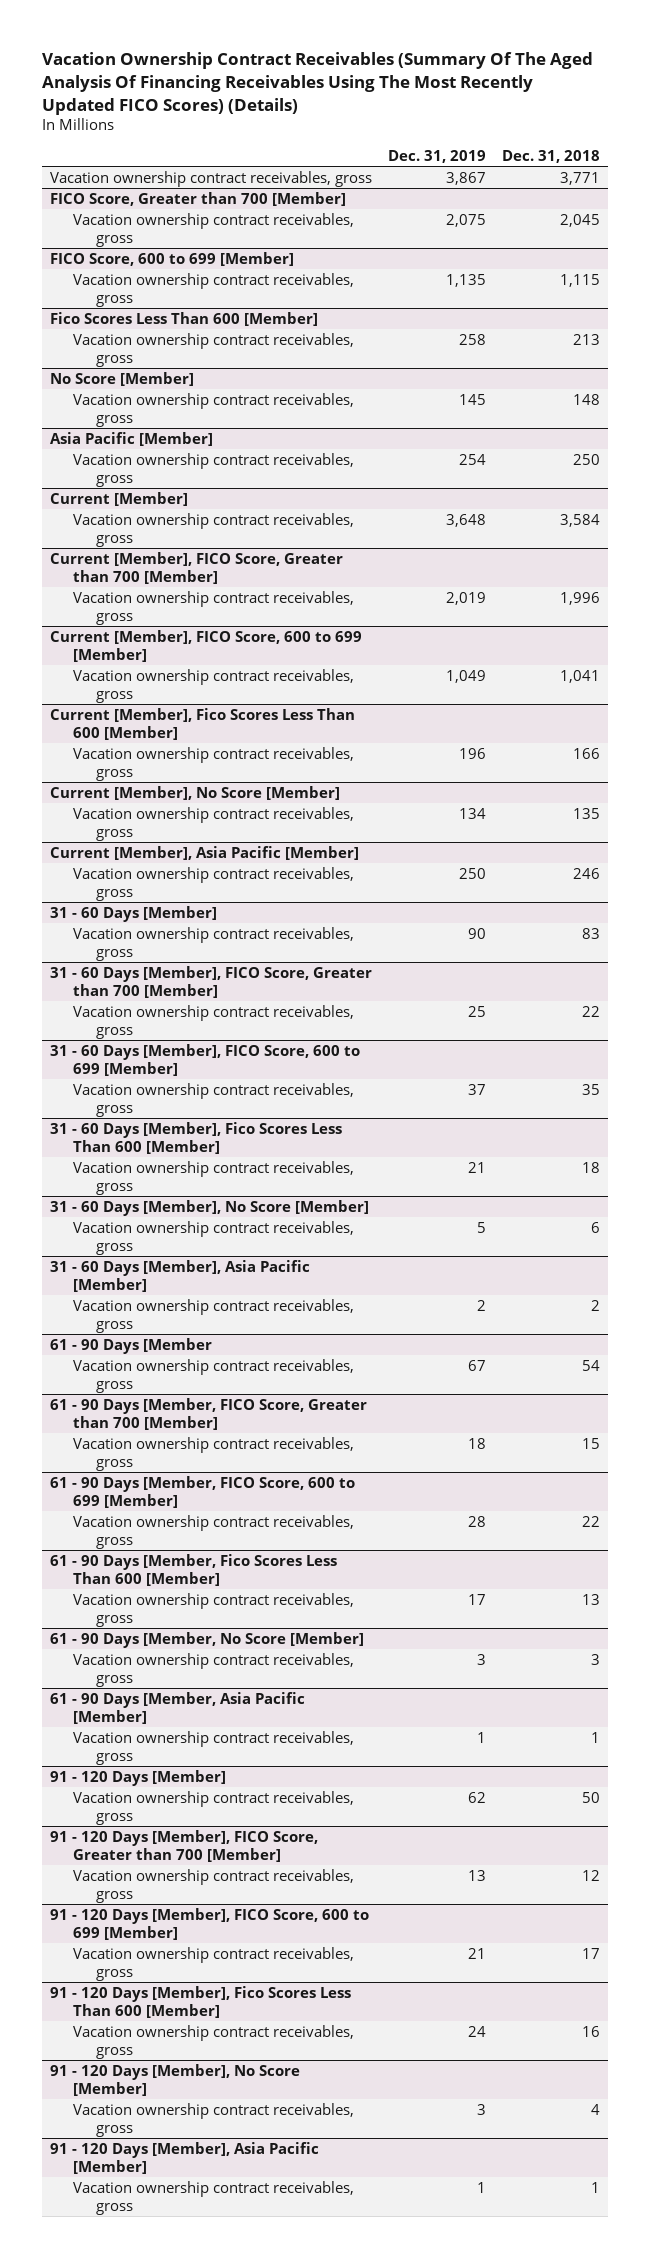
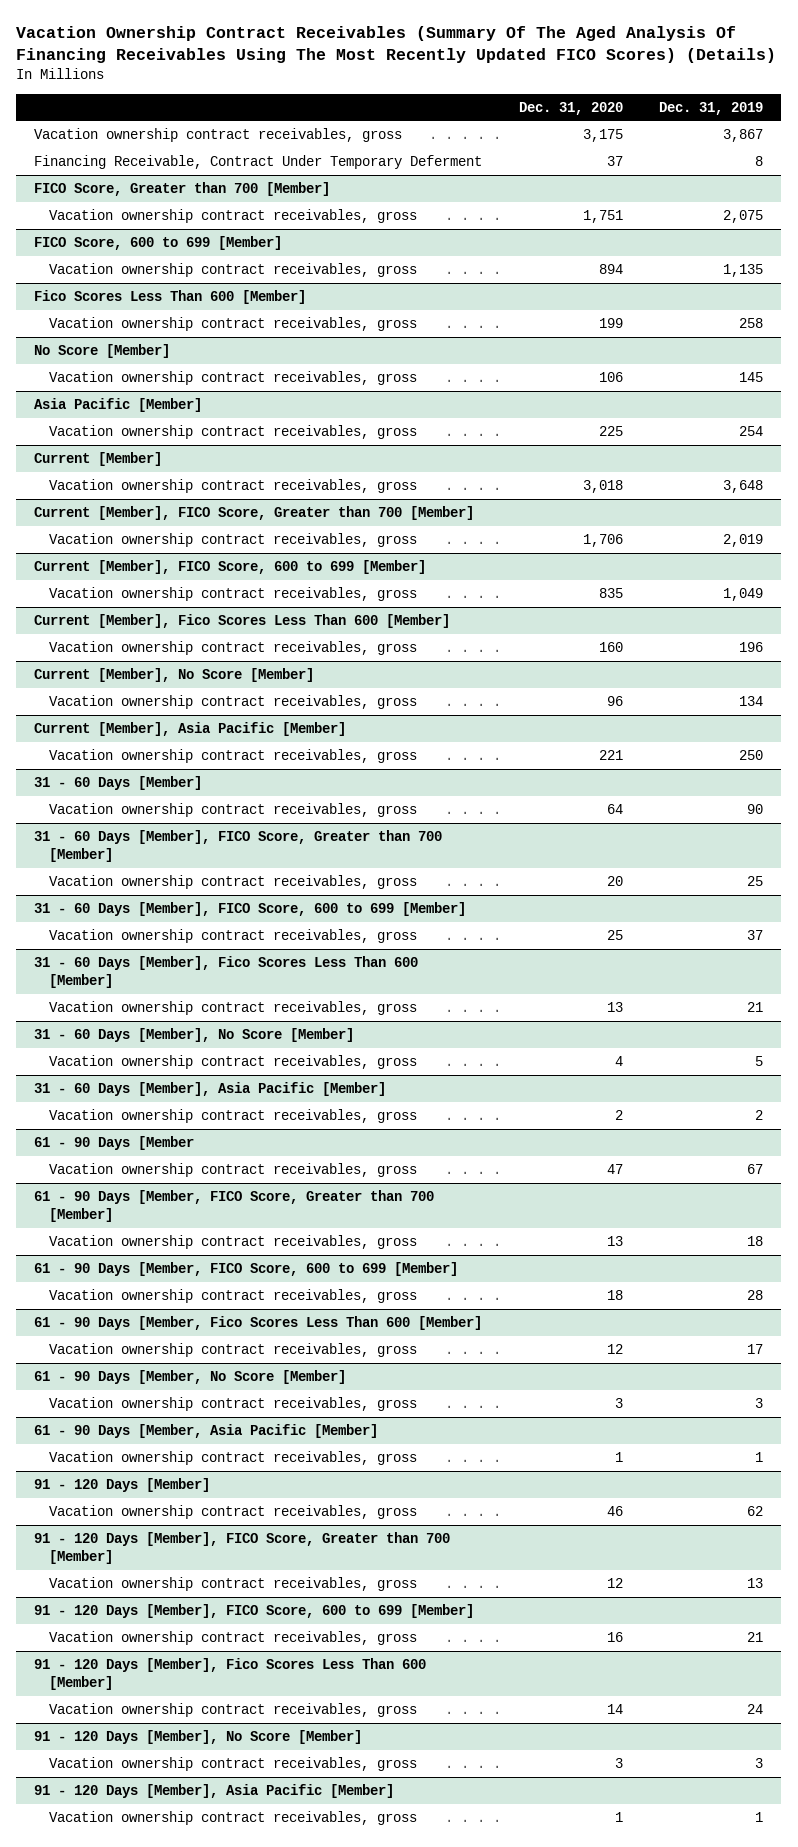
[502,149,601,163] Dec. 31, 2018 -> none
none -> [518,101,623,115] Dec. 31, 2020
none -> [34,154,483,169] Financing Receivable, Contract Under Temporary Deferment

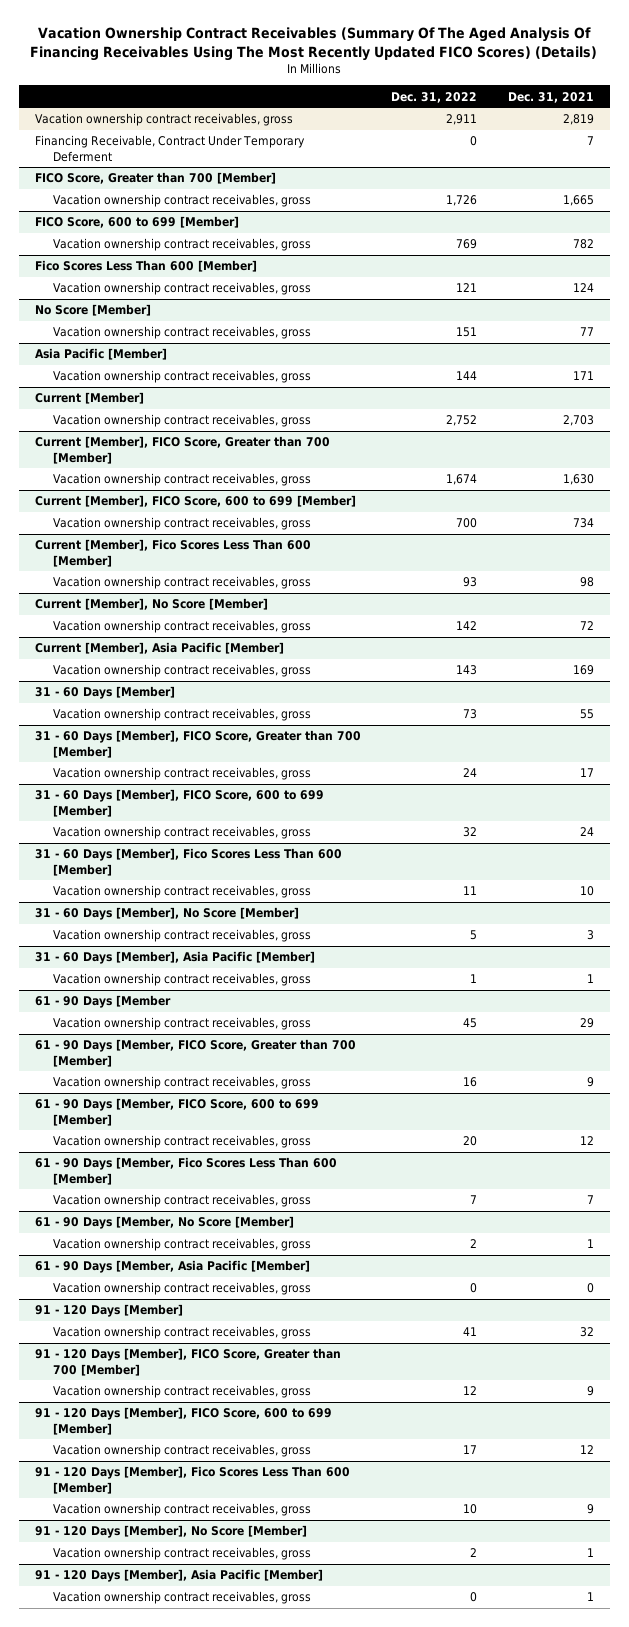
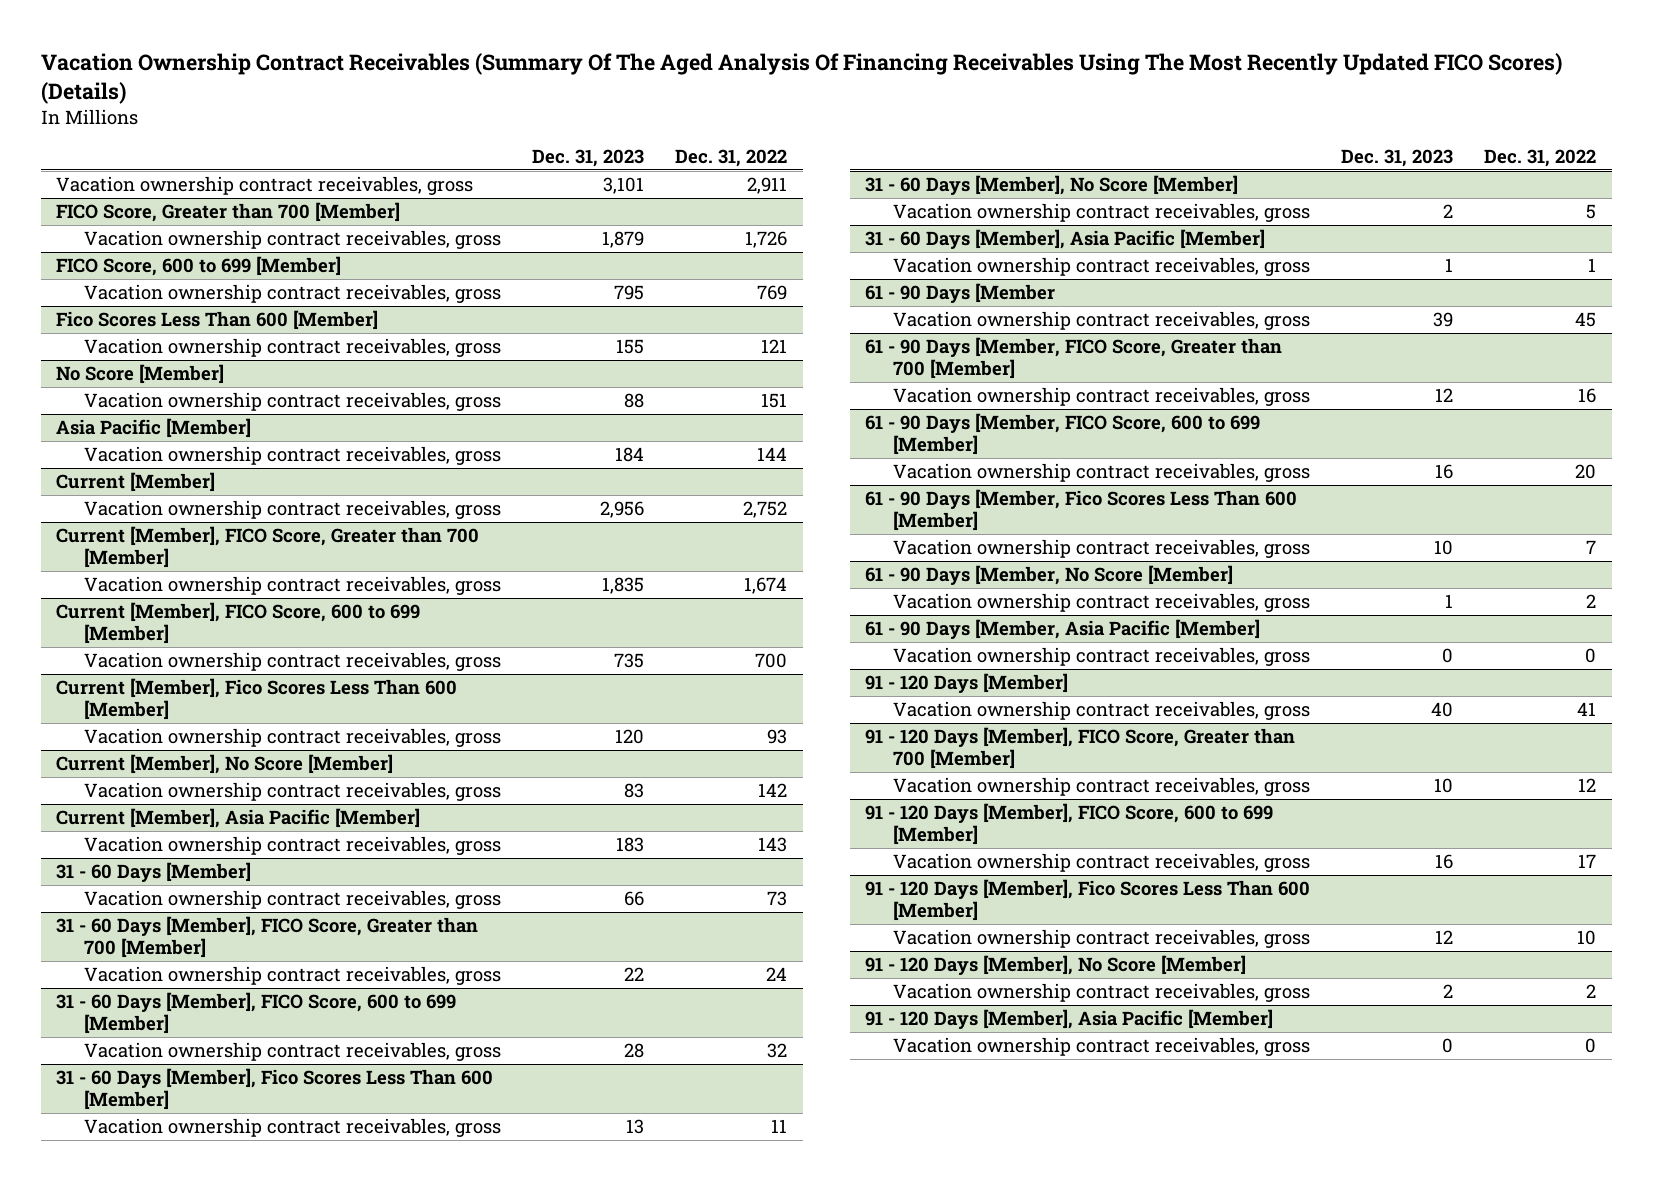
[508,91,595,103] Dec. 31, 2021 -> none
none -> [532,149,645,168] Dec. 31, 2023
[34,135,305,162] Financing Receivable, Contract Under Temporary Deferment -> none

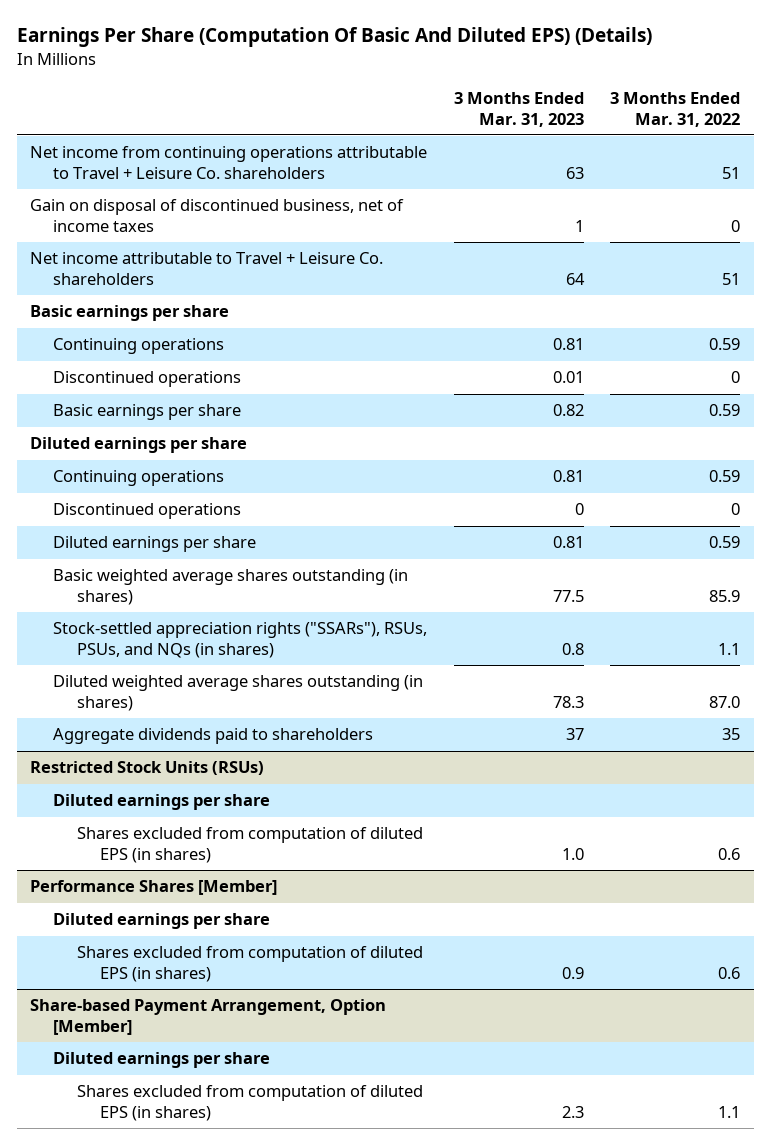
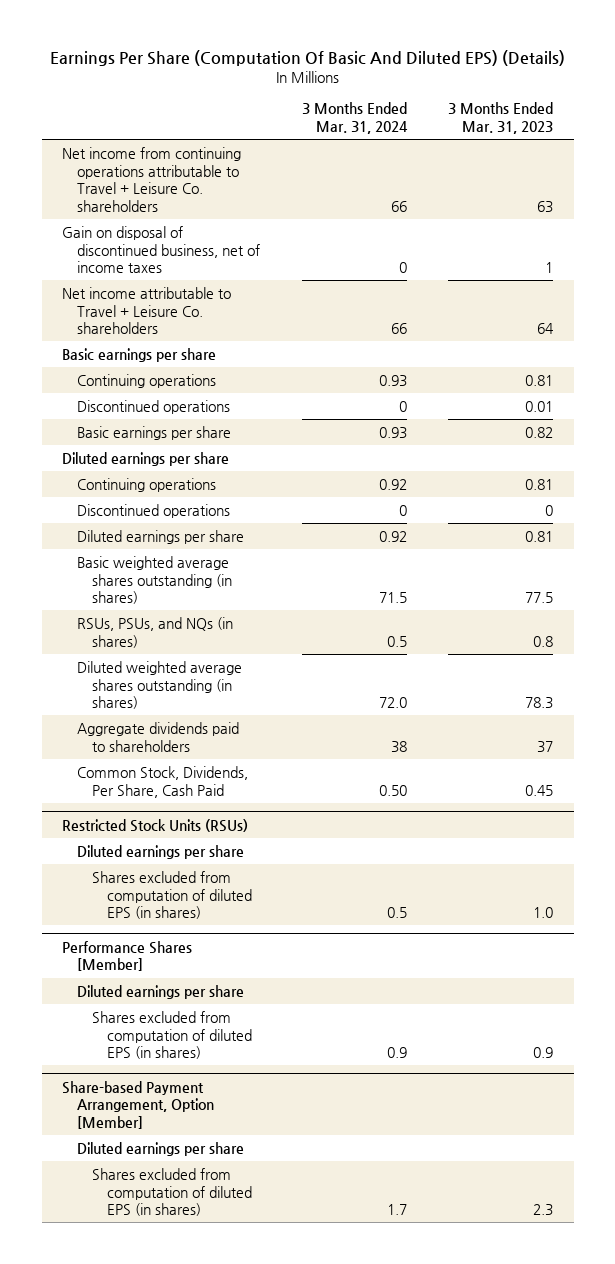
[610,91,741,127] 3 Months Ended Mar. 31, 2022 -> none
none -> [301,102,408,135] 3 Months Ended Mar. 31, 2024
[53,622,428,659] Stock-settled appreciation rights ("SSARs"), RSUs, PSUs, and NQs (in shares) -> [77,616,234,648] RSUs, PSUs, and NQs (in shares)
none -> [77,765,249,798] Common Stock, Dividends, Per Share, Cash Paid

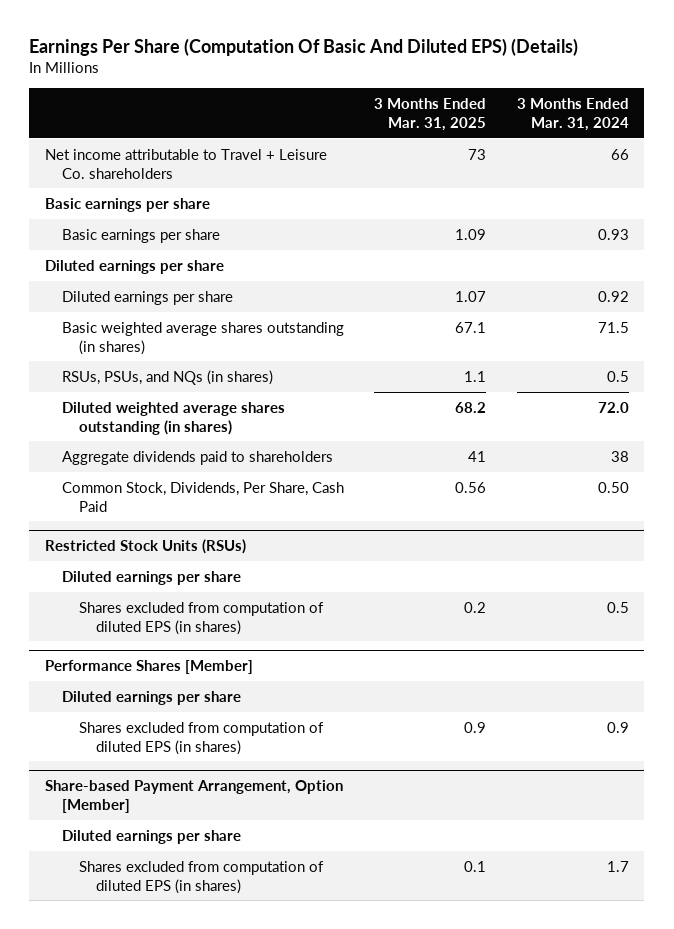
[448,102,554,135] 3 Months Ended Mar. 31, 2023 -> none
none -> [374,97,487,131] 3 Months Ended Mar. 31, 2025
[62,146,242,213] Net income from continuing operations attributable to Travel + Leisure Co. shareholders -> none
[62,225,261,274] Gain on disposal of discontinued business, net of income taxes -> none
[77,373,217,388] Continuing operations -> none
[77,399,231,414] Discontinued operations -> none
[77,477,217,492] Continuing operations -> none
[77,503,231,518] Discontinued operations -> none

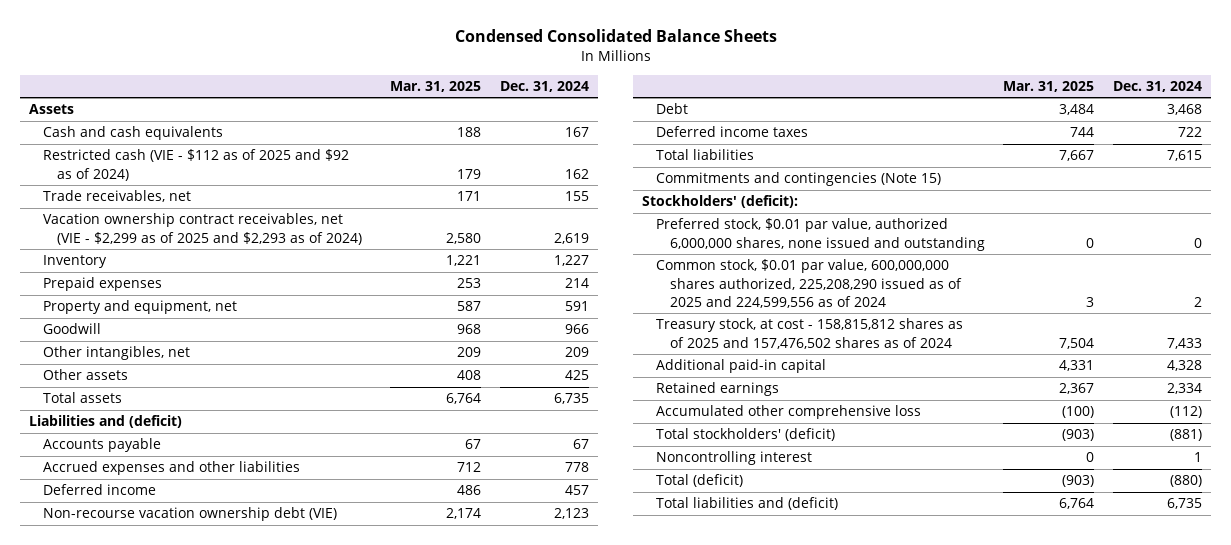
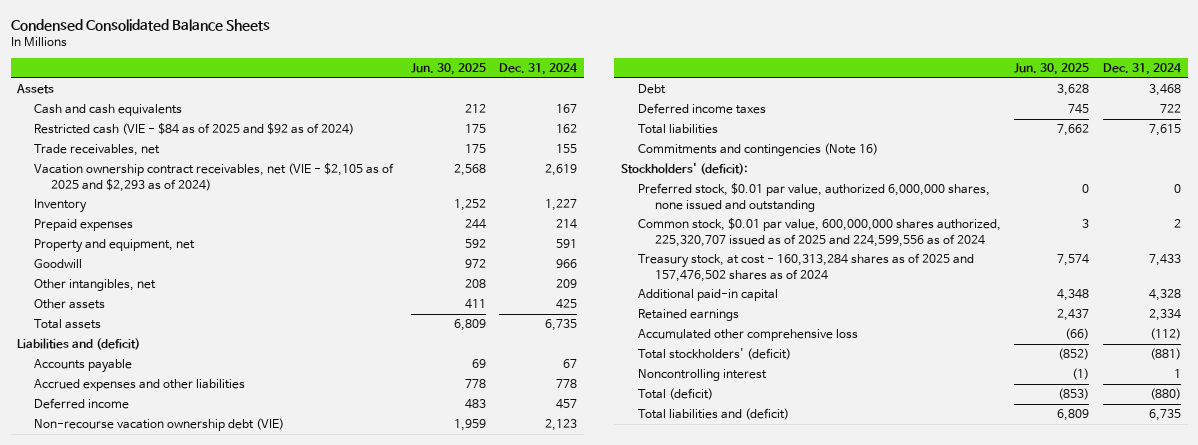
[390,80,482,92] Mar. 31, 2025 -> none
none -> [410,63,486,76] Jun. 30, 2025
[42,149,349,181] Restricted cash (VIE - $112 as of 2025 and $92 as of 2024) -> [34,123,355,136] Restricted cash (VIE - $84 as of 2025 and $92 as of 2024)
[42,213,362,245] Vacation ownership contract receivables, net (VIE - $2,299 as of 2025 and $2,293 as of 2024) -> [34,163,395,192] Vacation ownership contract receivables, net (VIE - $2,105 as of 2025 and $2,293 as of 2024)
[656,172,942,187] Commitments and contingencies (Note 15) -> [638,143,879,157] Commitments and contingencies (Note 16)
[656,259,962,308] Common stock, $0.01 par value, 600,000,000 shares authorized, 225,208,290 issued as of 2025 and 224,599,556 as of 2024 -> [638,218,1002,247] Common stock, $0.01 par value, 600,000,000 shares authorized, 225,320,707 issued as of 2025 and 224,599,556 as of 2024
[656,318,964,349] Treasury stock, at cost - 158,815,812 shares as of 2025 and 157,476,502 shares as of 2024 -> [638,253,975,282] Treasury stock, at cost - 160,313,284 shares as of 2025 and 157,476,502 shares as of 2024

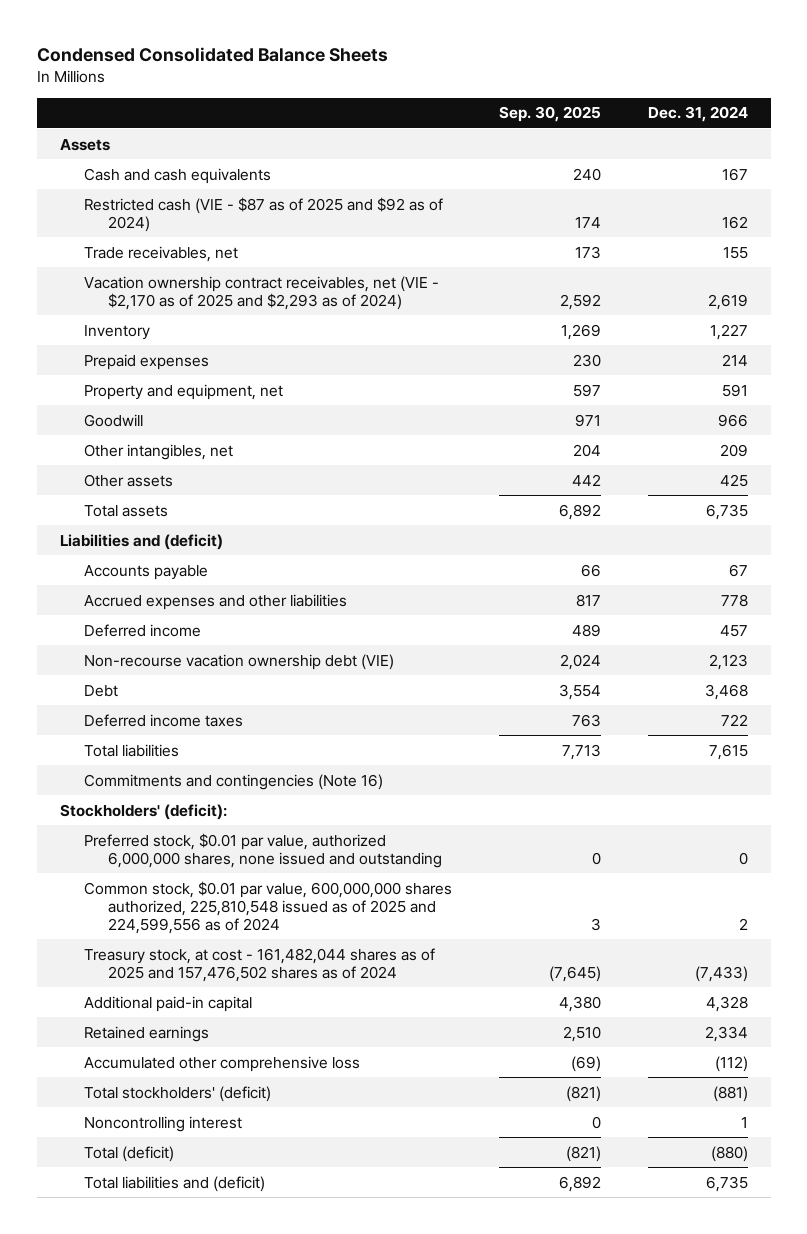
[410,63,486,76] Jun. 30, 2025 -> none
none -> [498,106,601,123] Sep. 30, 2025
[34,123,355,136] Restricted cash (VIE - $84 as of 2025 and $92 as of 2024) -> [84,196,444,232] Restricted cash (VIE - $87 as of 2025 and $92 as of 2024)
[34,163,395,192] Vacation ownership contract receivables, net (VIE - $2,105 as of 2025 and $2,293 as of 2024) -> [84,275,440,310] Vacation ownership contract receivables, net (VIE - $2,170 as of 2025 and $2,293 as of 2024)
[638,218,1002,247] Common stock, $0.01 par value, 600,000,000 shares authorized, 225,320,707 issued as of 2025 and 224,599,556 as of 2024 -> [84,880,453,934] Common stock, $0.01 par value, 600,000,000 shares authorized, 225,810,548 issued as of 2025 and 224,599,556 as of 2024
[638,253,975,282] Treasury stock, at cost - 160,313,284 shares as of 2025 and 157,476,502 shares as of 2024 -> [84,947,436,982] Treasury stock, at cost - 161,482,044 shares as of 2025 and 157,476,502 shares as of 2024
[1148,254,1181,267] 7,433 -> [694,965,748,982] (7,433)

